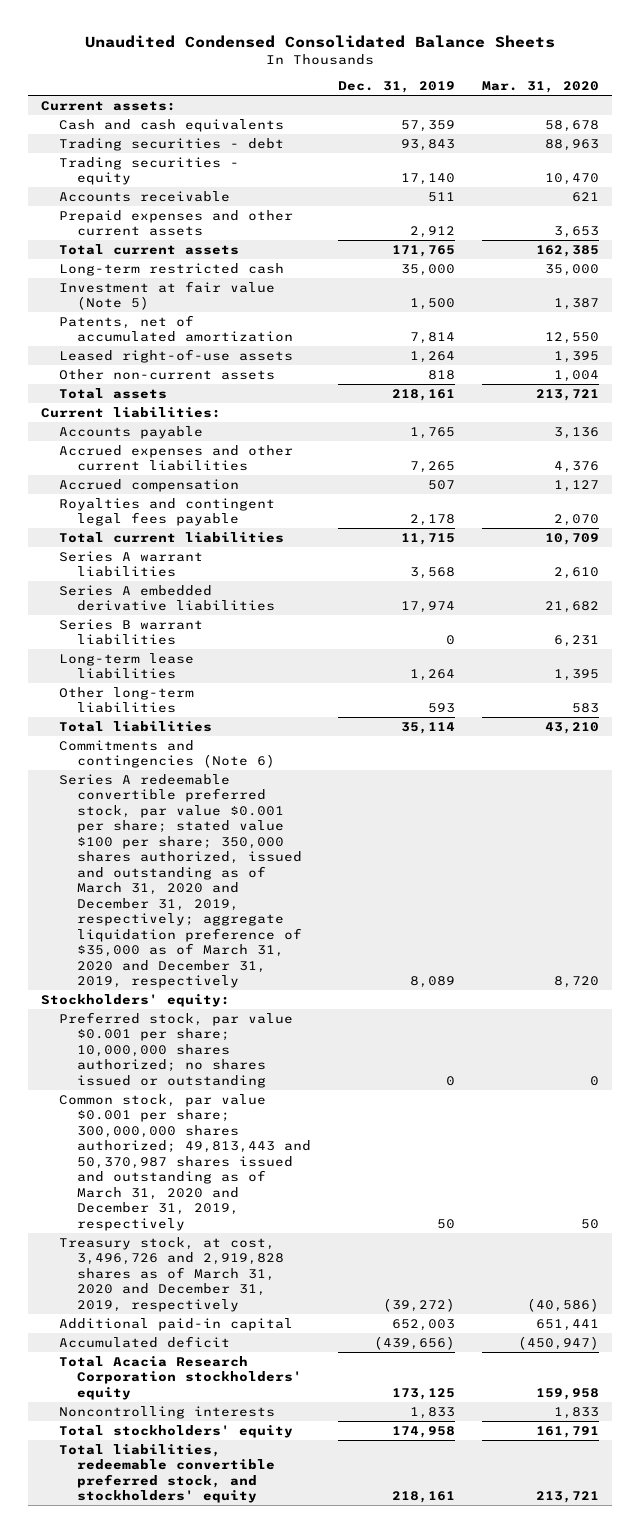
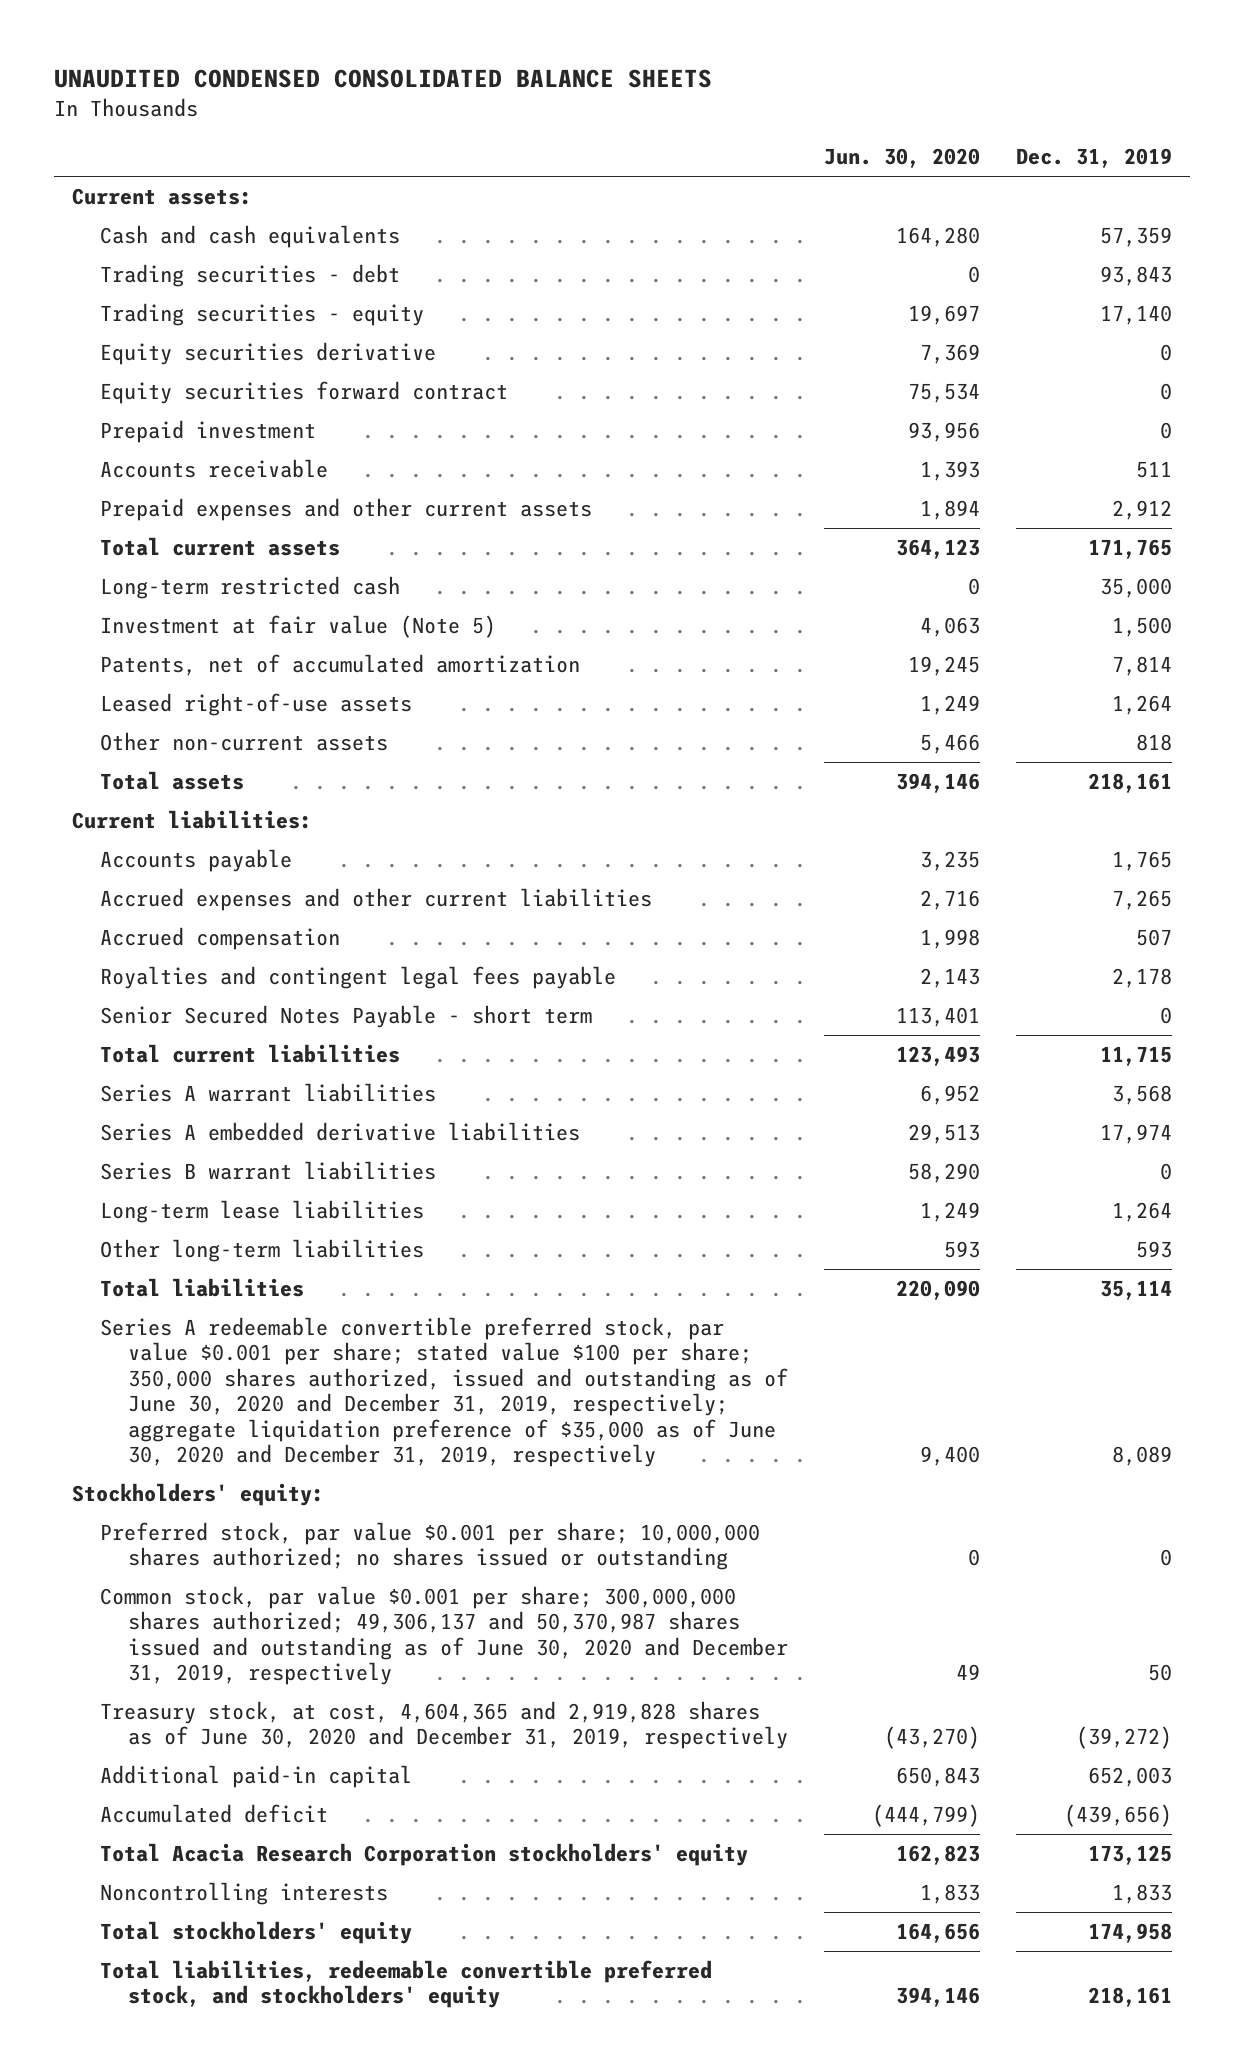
[85,35,556,49] Unaudited Condensed Consolidated Balance Sheets -> [53,69,712,89] UNAUDITED CONDENSED CONSOLIDATED BALANCE SHEETS
[481,81,599,94] Mar. 31, 2020 -> none
none -> [823,148,980,169] Jun. 30, 2020
none -> [99,342,436,366] Equity securities derivative
none -> [99,381,508,405] Equity securities forward contract
none -> [99,420,316,444] Prepaid investment
none -> [99,1005,592,1029] Senior Secured Notes Payable - short term
[58,739,275,769] Commitments and contingencies (Note 6) -> none
[58,773,302,989] Series A redeemable convertible preferred stock, par value $0.001 per share; stated value $100 per share; 350,000 shares authorized, issued and outstanding as of March 31, 2020 and December 31, 2019, respectively; aggregate liquidation preference of $35,000 as of March 31, 2020 and December 31, 2019, respectively -> [99,1317,789,1468] Series A redeemable convertible preferred stock, par value $0.001 per share; stated value $100 per share; 350,000 shares authorized, issued and outstanding as of June 30, 2020 and December 31, 2019, respectively; aggregate liquidation preference of $35,000 as of June 30, 2020 and December 31, 2019, respectively
[58,1093,311,1231] Common stock, par value $0.001 per share; 300,000,000 shares authorized; 49,813,443 and 50,370,987 shares issued and outstanding as of March 31, 2020 and December 31, 2019, respectively -> [99,1586,789,1686] Common stock, par value $0.001 per share; 300,000,000 shares authorized; 49,306,137 and 50,370,987 shares issued and outstanding as of June 30, 2020 and December 31, 2019, respectively
[58,1236,284,1312] Treasury stock, at cost, 3,496,726 and 2,919,828 shares as of March 31, 2020 and December 31, 2019, respectively -> [99,1701,789,1750] Treasury stock, at cost, 4,604,365 and 2,919,828 shares as of June 30, 2020 and December 31, 2019, respectively

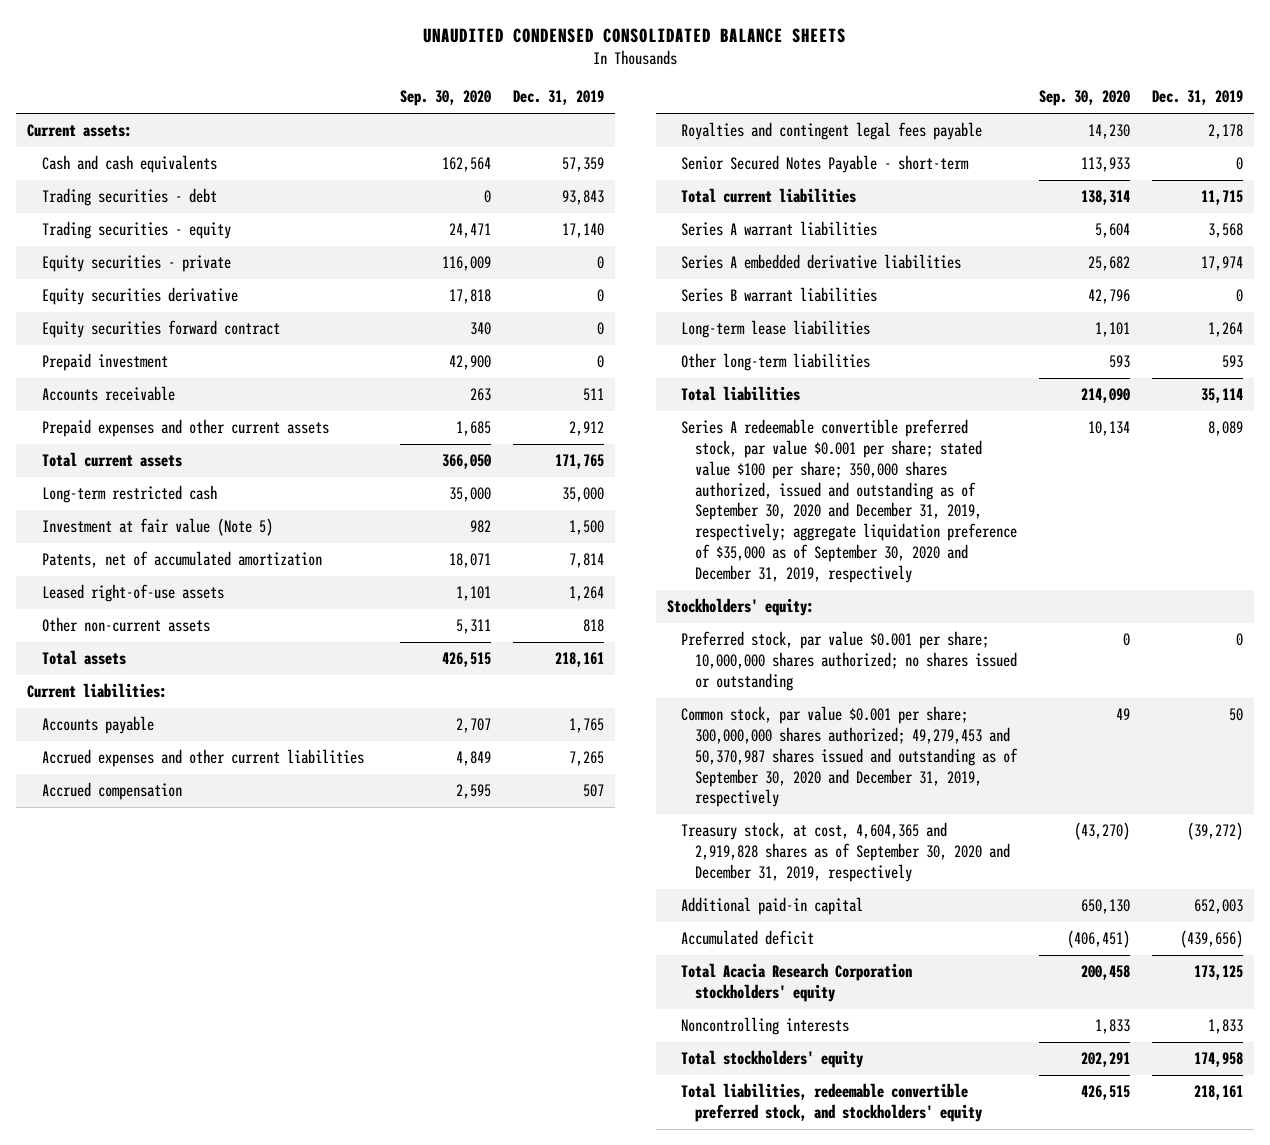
[823,148,980,169] Jun. 30, 2020 -> none
none -> [399,90,491,107] Sep. 30, 2020
none -> [41,255,231,273] Equity securities - private
[99,1005,592,1029] Senior Secured Notes Payable - short term -> [680,155,969,174] Senior Secured Notes Payable - short-term
[99,1317,789,1468] Series A redeemable convertible preferred stock, par value $0.001 per share; stated value $100 per share; 350,000 shares authorized, issued and outstanding as of June 30, 2020 and December 31, 2019, respectively; aggregate liquidation preference of $35,000 as of June 30, 2020 and December 31, 2019, respectively -> [680,419,1017,583] Series A redeemable convertible preferred stock, par value $0.001 per share; stated value $100 per share; 350,000 shares authorized, issued and outstanding as of September 30, 2020 and December 31, 2019, respectively; aggregate liquidation preference of $35,000 as of September 30, 2020 and December 31, 2019, respectively
[99,1586,789,1686] Common stock, par value $0.001 per share; 300,000,000 shares authorized; 49,306,137 and 50,370,987 shares issued and outstanding as of June 30, 2020 and December 31, 2019, respectively -> [680,706,1018,808] Common stock, par value $0.001 per share; 300,000,000 shares authorized; 49,279,453 and 50,370,987 shares issued and outstanding as of September 30, 2020 and December 31, 2019, respectively
[99,1701,789,1750] Treasury stock, at cost, 4,604,365 and 2,919,828 shares as of June 30, 2020 and December 31, 2019, respectively -> [680,822,1010,882] Treasury stock, at cost, 4,604,365 and 2,919,828 shares as of September 30, 2020 and December 31, 2019, respectively

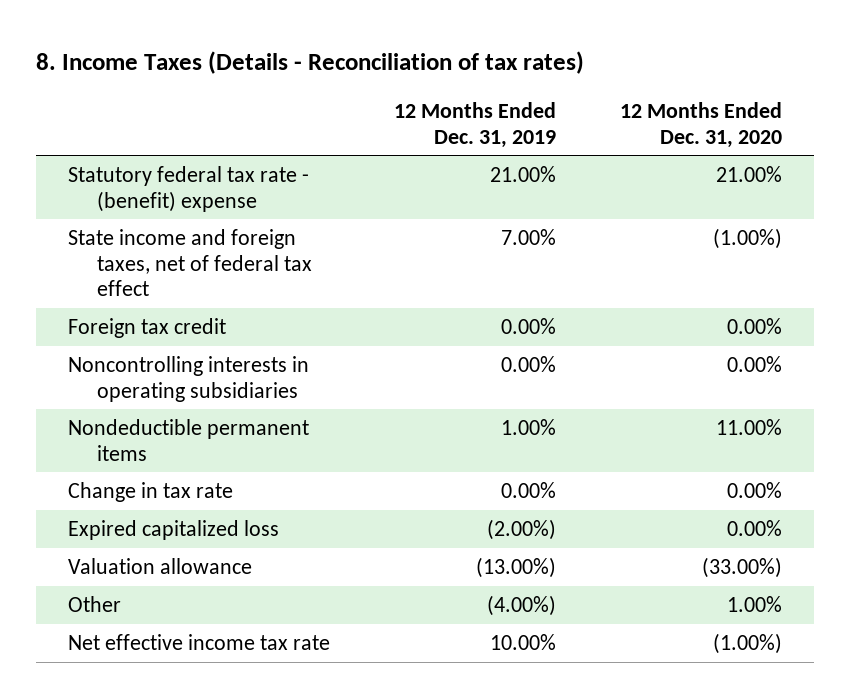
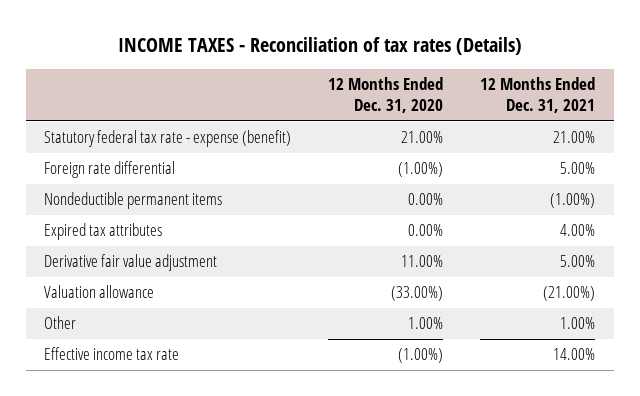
[36,51,585,75] 8. Income Taxes (Details - Reconciliation of tax rates) -> [117,36,522,55] INCOME TAXES - Reconciliation of tax rates (Details)
[394,102,557,148] 12 Months Ended Dec. 31, 2019 -> none
none -> [480,77,596,114] 12 Months Ended Dec. 31, 2021
[68,229,312,296] State income and foreign taxes, net of federal tax effect -> none
[68,356,310,402] Noncontrolling interests in operating subsidiaries -> none
[68,482,234,503] Change in tax rate -> none
[68,166,310,212] Statutory federal tax rate - (benefit) expense -> [44,130,292,148] Statutory federal tax rate - expense (benefit)
[68,318,227,339] Foreign tax credit -> [44,161,176,179] Foreign rate differential
[727,318,783,335] 0.00% -> [398,162,444,178] (1.00%)
[716,419,783,436] 11.00% -> [408,193,444,206] 0.00%
[68,520,280,541] Expired capitalized loss -> [44,223,163,241] Expired tax attributes
none -> [44,254,218,272] Derivative fair value adjustment
[68,634,331,651] Net effective income tax rate -> [44,347,180,361] Effective income tax rate

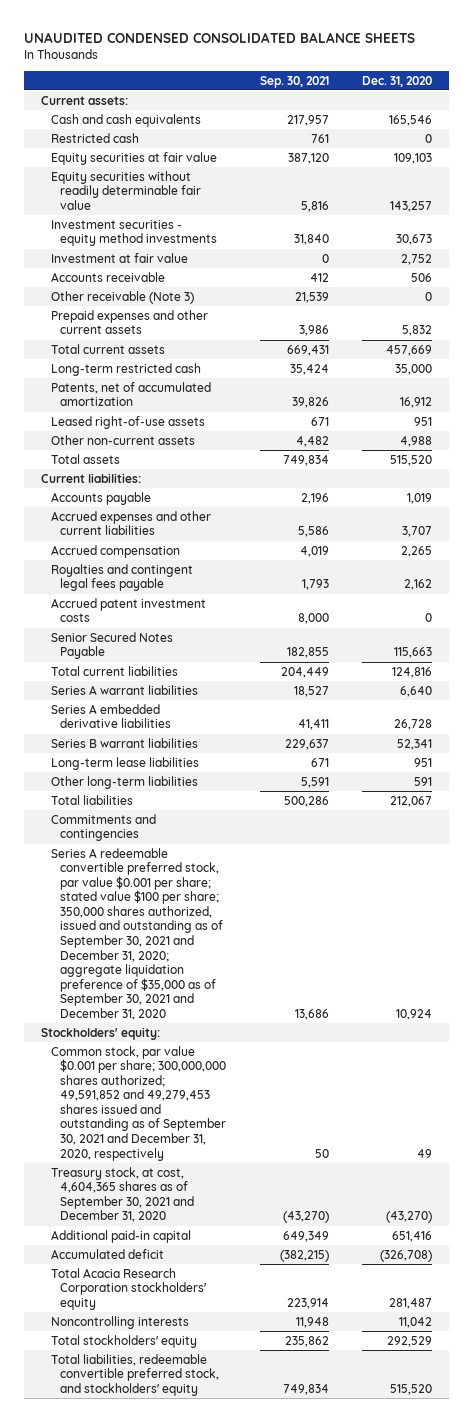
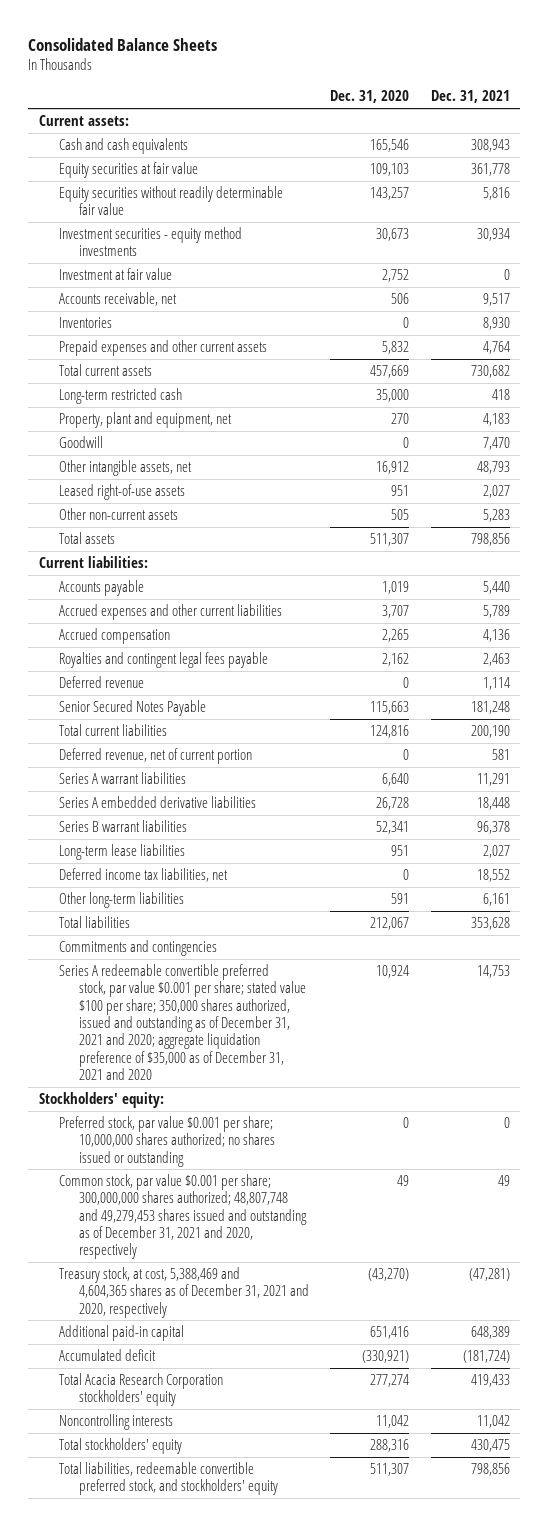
[24,31,416,43] UNAUDITED CONDENSED CONSOLIDATED BALANCE SHEETS -> [28,37,218,51] Consolidated Balance Sheets
[259,75,329,88] Sep. 30, 2021 -> none
none -> [430,90,510,104] Dec. 31, 2021
[50,132,139,143] Restricted cash -> none
[50,290,194,304] Other receivable (Note 3) -> none
[50,271,165,282] Accounts receivable -> [58,292,177,307] Accounts receivable, net
none -> [58,317,112,329] Inventories
none -> [58,412,232,429] Property, plant and equipment, net
none -> [58,436,103,449] Goodwill
[50,381,211,407] Patents, net of accumulated amortization -> [58,460,192,477] Other intangible assets, net
[400,435,433,447] 4,988 -> [391,509,410,521] 505
[390,454,433,466] 515,520 -> [370,533,410,547] 511,307
[50,597,206,623] Accrued patent investment costs -> none
none -> [58,676,144,689] Deferred revenue
none -> [58,748,252,765] Deferred revenue, net of current portion
none -> [58,868,228,883] Deferred income tax liabilities, net
[50,847,224,1020] Series A redeemable convertible preferred stock, par value $0.001 per share; stated value $100 per share; 350,000 shares authorized, issued and outstanding as of September 30, 2021 and December 31, 2020; aggregate liquidation preference of $35,000 as of September 30, 2021 and December 31, 2020 -> [58,964,306,1080] Series A redeemable convertible preferred stock, par value $0.001 per share; stated value $100 per share; 350,000 shares authorized, issued and outstanding as of December 31, 2021 and 2020; aggregate liquidation preference of $35,000 as of December 31, 2021 and 2020
none -> [58,1116,275,1167] Preferred stock, par value $0.001 per share; 10,000,000 shares authorized; no shares issued or outstanding
[50,1045,227,1161] Common stock, par value $0.001 per share; 300,000,000 shares authorized; 49,591,852 and 49,279,453 shares issued and outstanding as of September 30, 2021 and December 31, 2020, respectively -> [58,1174,307,1260] Common stock, par value $0.001 per share; 300,000,000 shares authorized; 48,807,748 and 49,279,453 shares issued and outstanding as of December 31, 2021 and 2020, respectively
[50,1166,195,1223] Treasury stock, at cost, 4,604,365 shares as of September 30, 2021 and December 31, 2020 -> [58,1267,309,1318] Treasury stock, at cost, 5,388,469 and 4,604,365 shares as of December 31, 2021 and 2020, respectively
[380,1249,433,1262] (326,708) -> [362,1350,410,1364] (330,921)
[389,1297,433,1309] 281,487 -> [370,1374,410,1388] 277,274
[387,1335,433,1347] 292,529 -> [370,1439,410,1453] 288,316
[390,1383,433,1395] 515,520 -> [370,1463,410,1477] 511,307

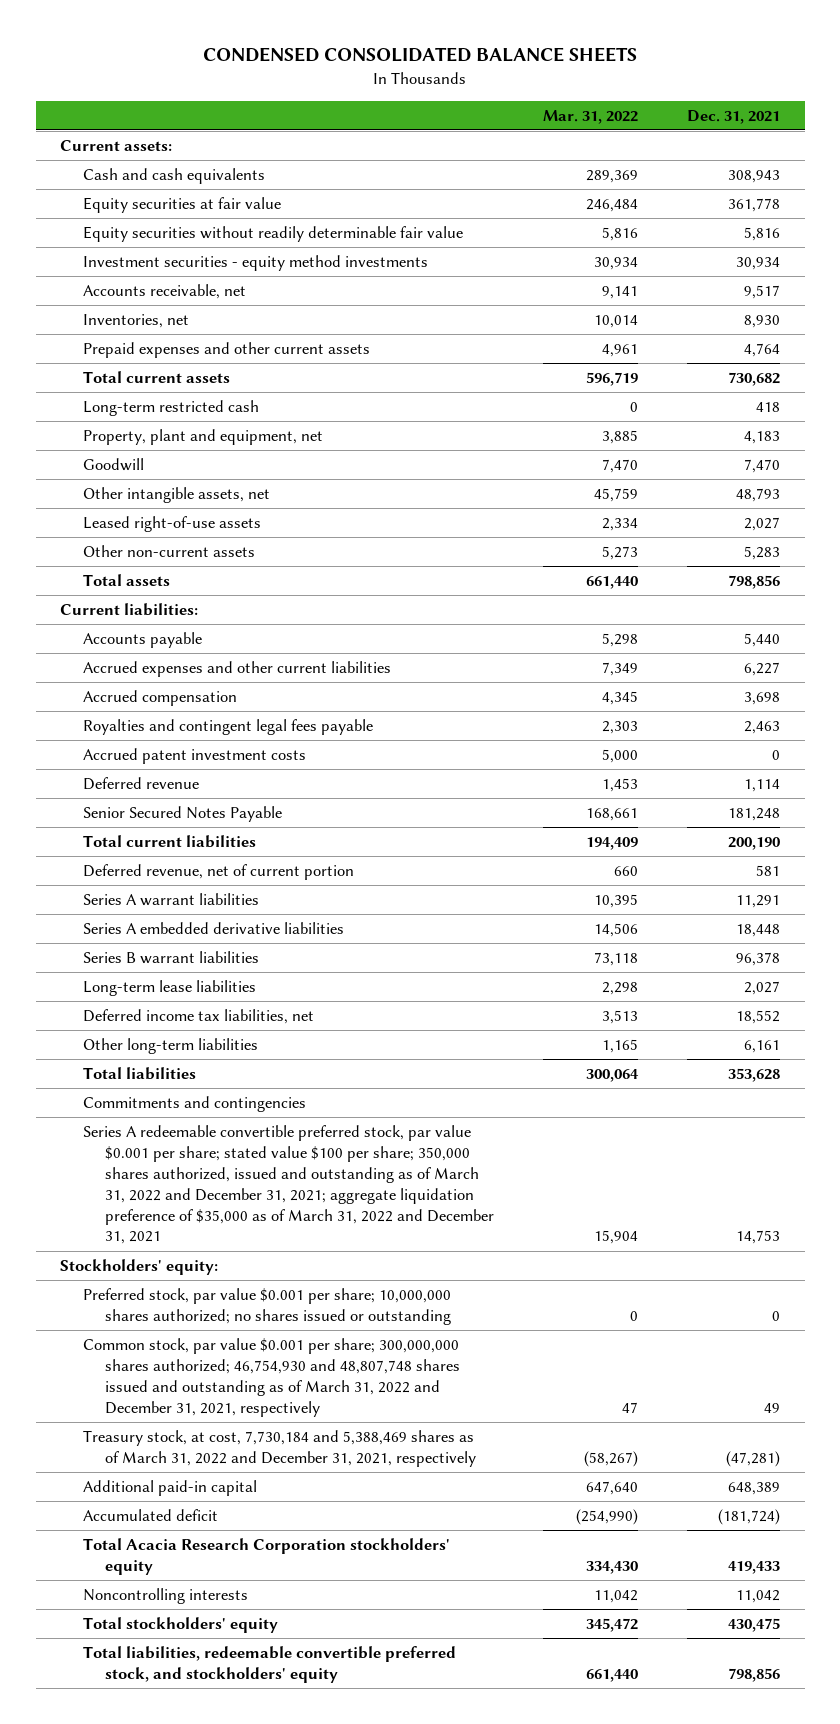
[28,37,218,51] Consolidated Balance Sheets -> [203,47,638,63] CONDENSED CONSOLIDATED BALANCE SHEETS
[330,90,410,104] Dec. 31, 2020 -> none
none -> [543,109,639,124] Mar. 31, 2022
[58,268,172,281] Investment at fair value -> none
[58,317,112,329] Inventories -> [82,313,189,328] Inventories, net
[482,605,510,619] 5,789 -> [744,661,781,676] 6,227
[482,629,510,643] 4,136 -> [744,691,781,705] 3,698
none -> [82,747,306,764] Accrued patent investment costs
[58,964,306,1080] Series A redeemable convertible preferred stock, par value $0.001 per share; stated value $100 per share; 350,000 shares authorized, issued and outstanding as of December 31, 2021 and 2020; aggregate liquidation preference of $35,000 as of December 31, 2021 and 2020 -> [82,1124,495,1245] Series A redeemable convertible preferred stock, par value $0.001 per share; stated value $100 per share; 350,000 shares authorized, issued and outstanding as of March 31, 2022 and December 31, 2021; aggregate liquidation preference of $35,000 as of March 31, 2022 and December 31, 2021
[58,1174,307,1260] Common stock, par value $0.001 per share; 300,000,000 shares authorized; 48,807,748 and 49,279,453 shares issued and outstanding as of December 31, 2021 and 2020, respectively -> [82,1337,461,1417] Common stock, par value $0.001 per share; 300,000,000 shares authorized; 46,754,930 and 48,807,748 shares issued and outstanding as of March 31, 2022 and December 31, 2021, respectively
[58,1267,309,1318] Treasury stock, at cost, 5,388,469 and 4,604,365 shares as of December 31, 2021 and 2020, respectively -> [82,1429,477,1467] Treasury stock, at cost, 7,730,184 and 5,388,469 shares as of March 31, 2022 and December 31, 2021, respectively

